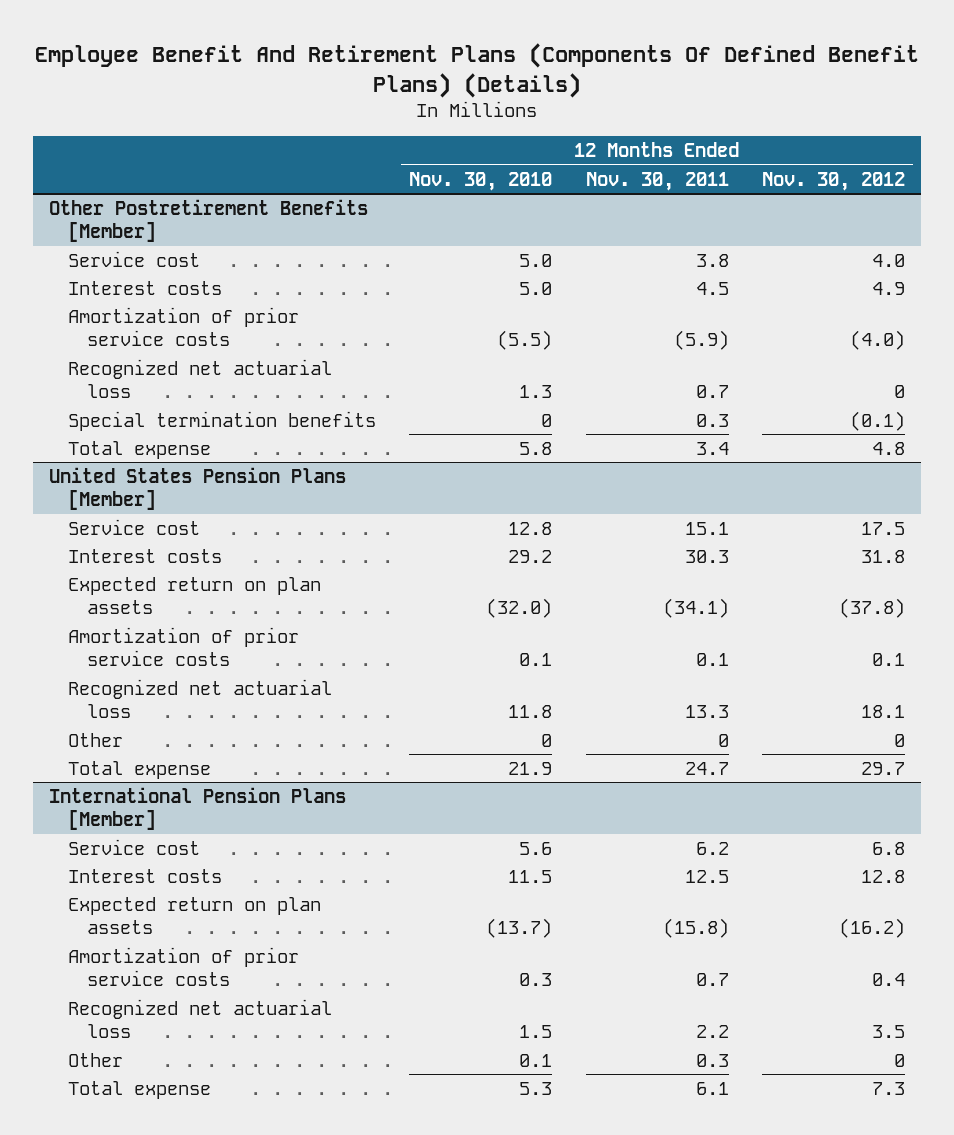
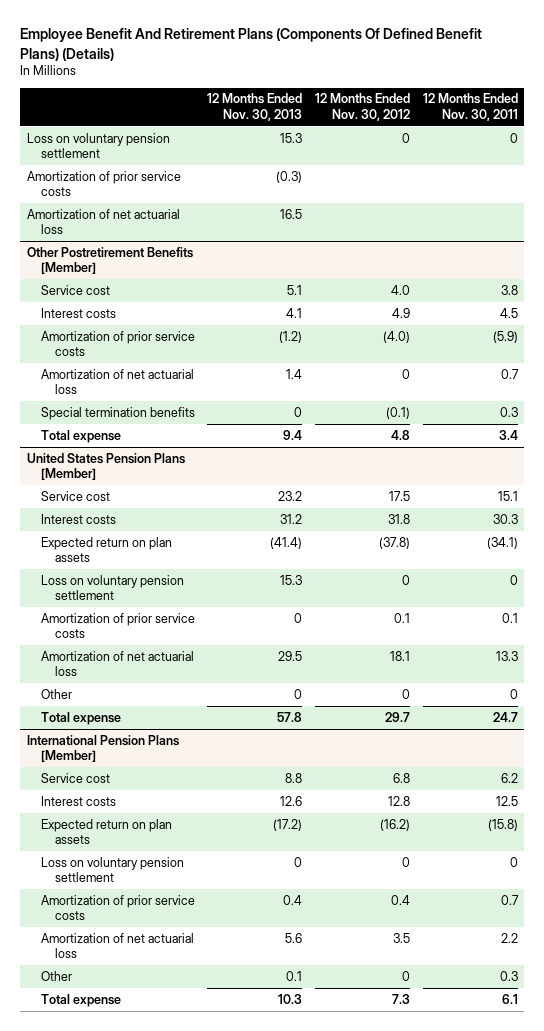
[409,171,553,191] Nov. 30, 2010 -> none
none -> [207,93,303,121] 12 Months Ended Nov. 30, 2013
none -> [26,132,170,159] Loss on voluntary pension settlement
none -> [26,170,181,197] Amortization of prior service costs
none -> [26,208,180,235] Amortization of net actuarial loss
[68,358,333,399] Recognized net actuarial loss -> [40,368,194,395] Amortization of net actuarial loss
none -> [40,574,184,601] Loss on voluntary pension settlement
[68,678,333,719] Recognized net actuarial loss -> [40,650,194,677] Amortization of net actuarial loss
none -> [40,856,184,883] Loss on voluntary pension settlement
[68,998,333,1039] Recognized net actuarial loss -> [40,932,194,959] Amortization of net actuarial loss

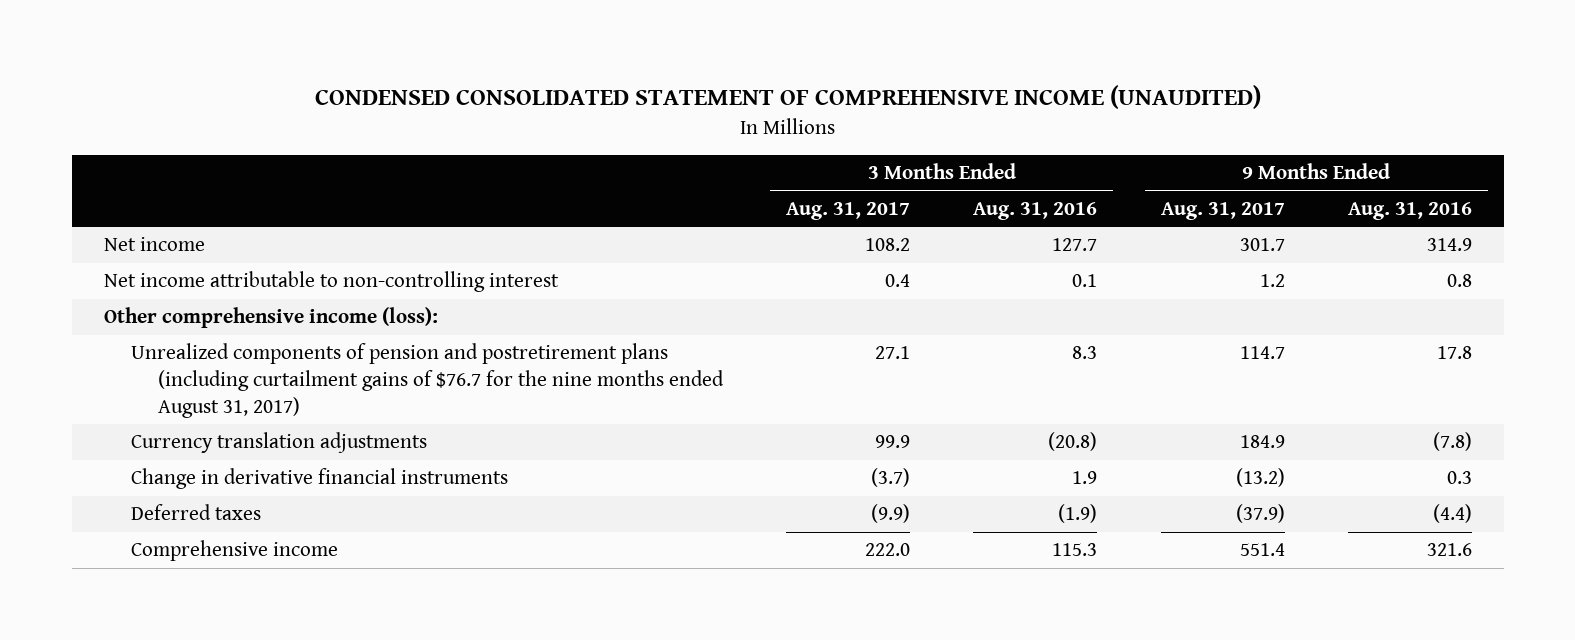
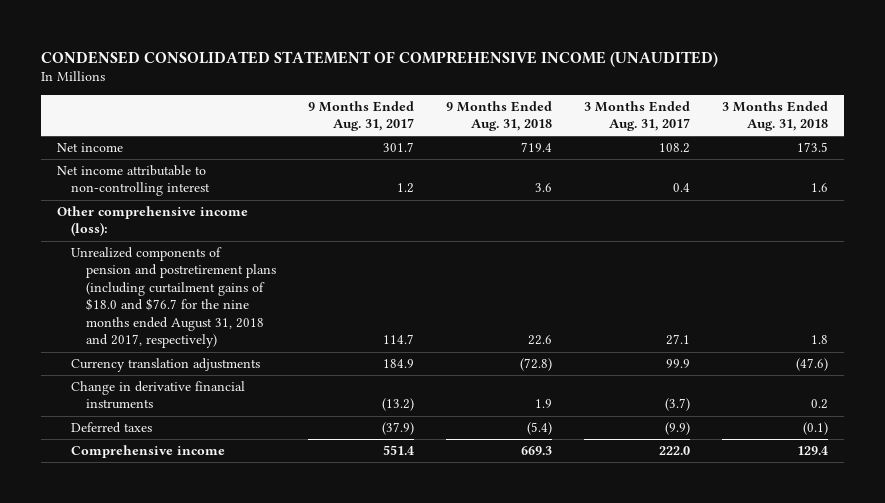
[973,201,1098,220] Aug. 31, 2016 -> none
[1347,201,1472,220] Aug. 31, 2016 -> none
none -> [445,100,552,132] 9 Months Ended Aug. 31, 2018
none -> [722,100,829,132] 3 Months Ended Aug. 31, 2018
[130,343,724,419] Unrealized components of pension and postretirement plans (including curtailment gains of $76.7 for the nine months ended August 31, 2017) -> [71,246,276,349] Unrealized components of pension and postretirement plans (including curtailment gains of $18.0 and $76.7 for the nine months ended August 31, 2018 and 2017, respectively)

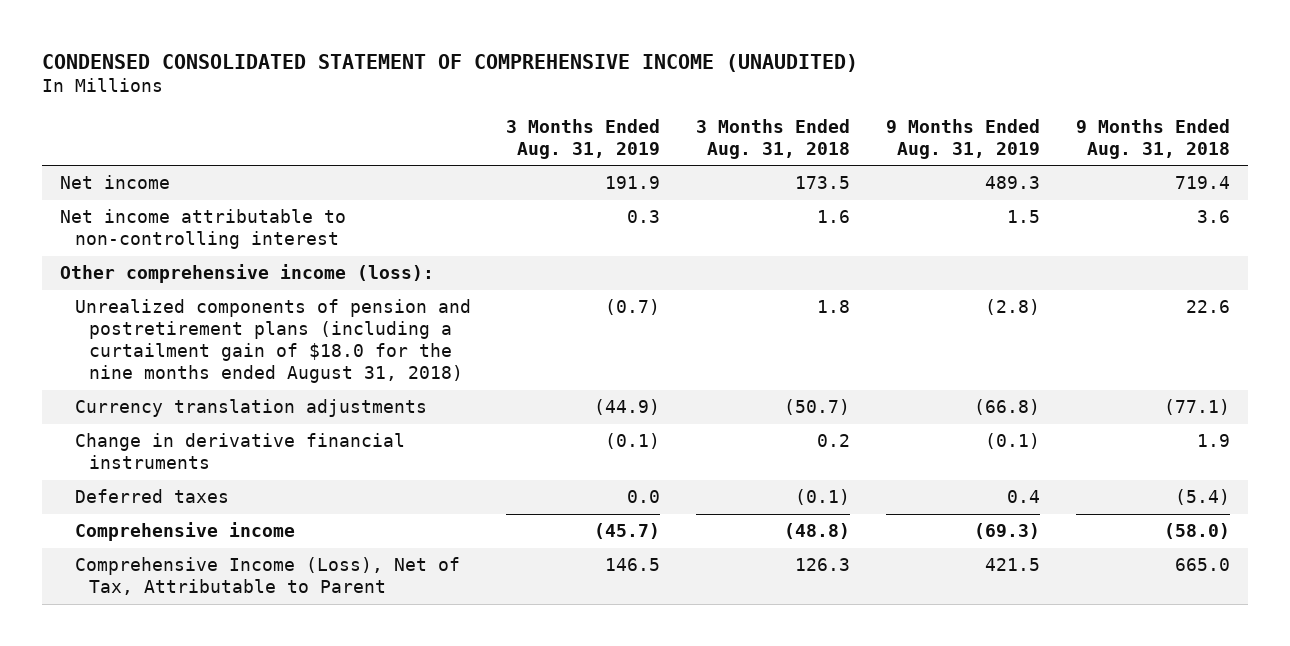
[307,100,414,132] 9 Months Ended Aug. 31, 2017 -> none
[583,100,690,132] 3 Months Ended Aug. 31, 2017 -> none
none -> [506,118,661,159] 3 Months Ended Aug. 31, 2019
none -> [885,118,1040,159] 9 Months Ended Aug. 31, 2019
[71,246,276,349] Unrealized components of pension and postretirement plans (including curtailment gains of $18.0 and $76.7 for the nine months ended August 31, 2018 and 2017, respectively) -> [74,299,471,384] Unrealized components of pension and postretirement plans (including a curtailment gain of $18.0 for the nine months ended August 31, 2018)
[519,357,552,371] (72.8) -> [1163,399,1230,416] (77.1)
[796,357,829,371] (47.6) -> [784,399,851,416] (50.7)
[520,445,552,455] 669.3 -> [1163,523,1230,540] (58.0)
[797,445,829,455] 129.4 -> [784,523,851,540] (48.8)
none -> [74,557,460,596] Comprehensive Income (Loss), Net of Tax, Attributable to Parent

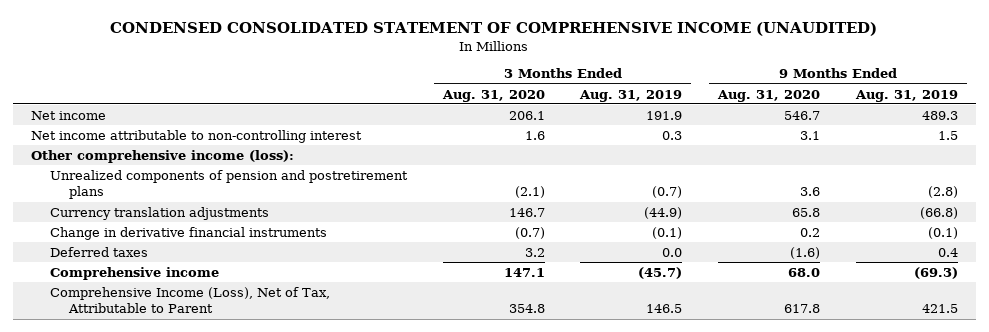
[696,118,851,159] 3 Months Ended Aug. 31, 2018 -> none
[1075,118,1230,159] 9 Months Ended Aug. 31, 2018 -> none
none -> [441,89,545,102] Aug. 31, 2020
none -> [717,89,821,102] Aug. 31, 2020
[74,299,471,384] Unrealized components of pension and postretirement plans (including a curtailment gain of $18.0 for the nine months ended August 31, 2018) -> [50,169,409,200] Unrealized components of pension and postretirement plans

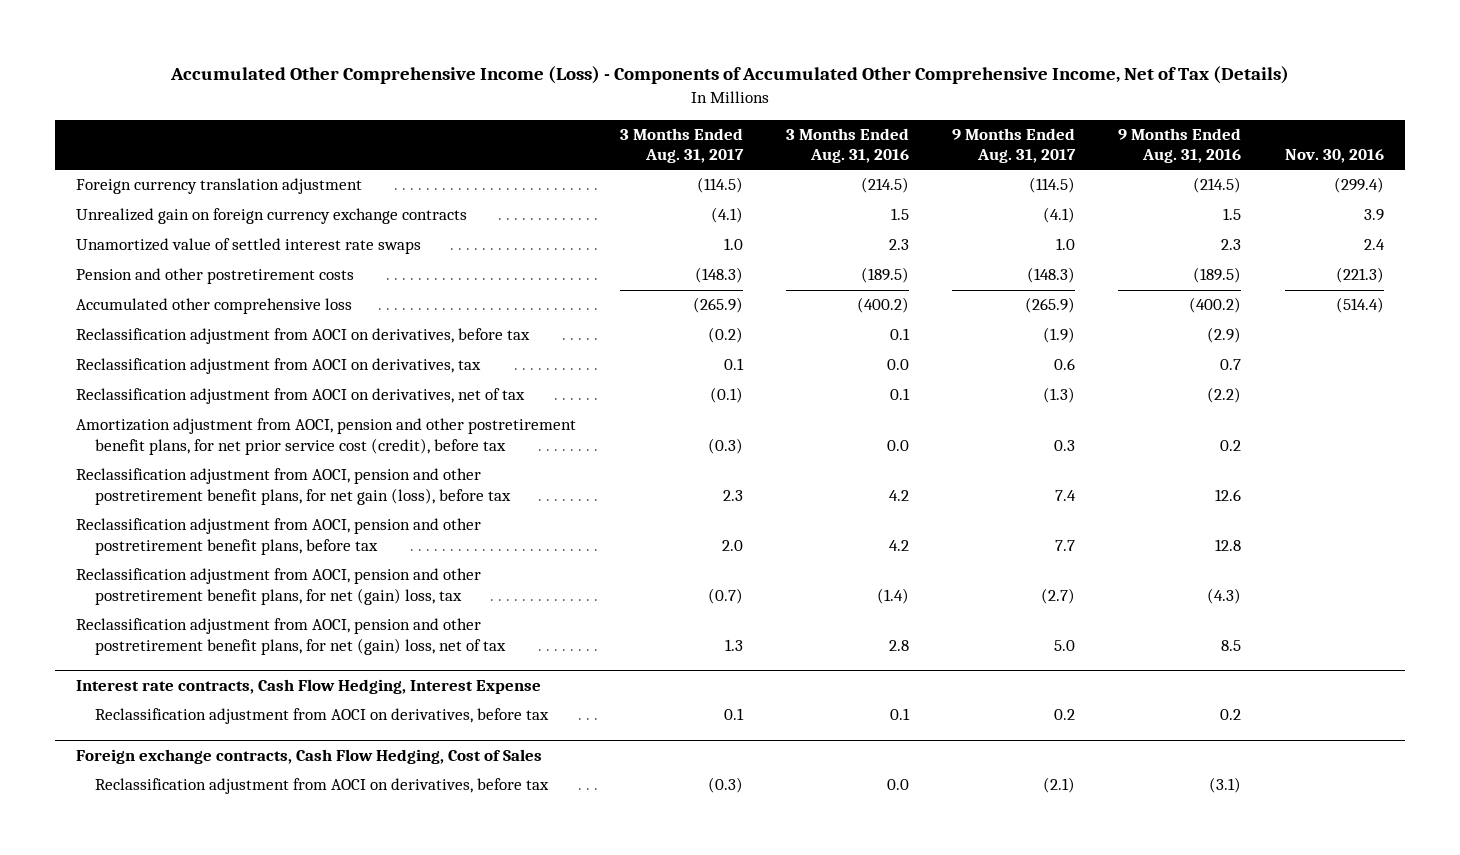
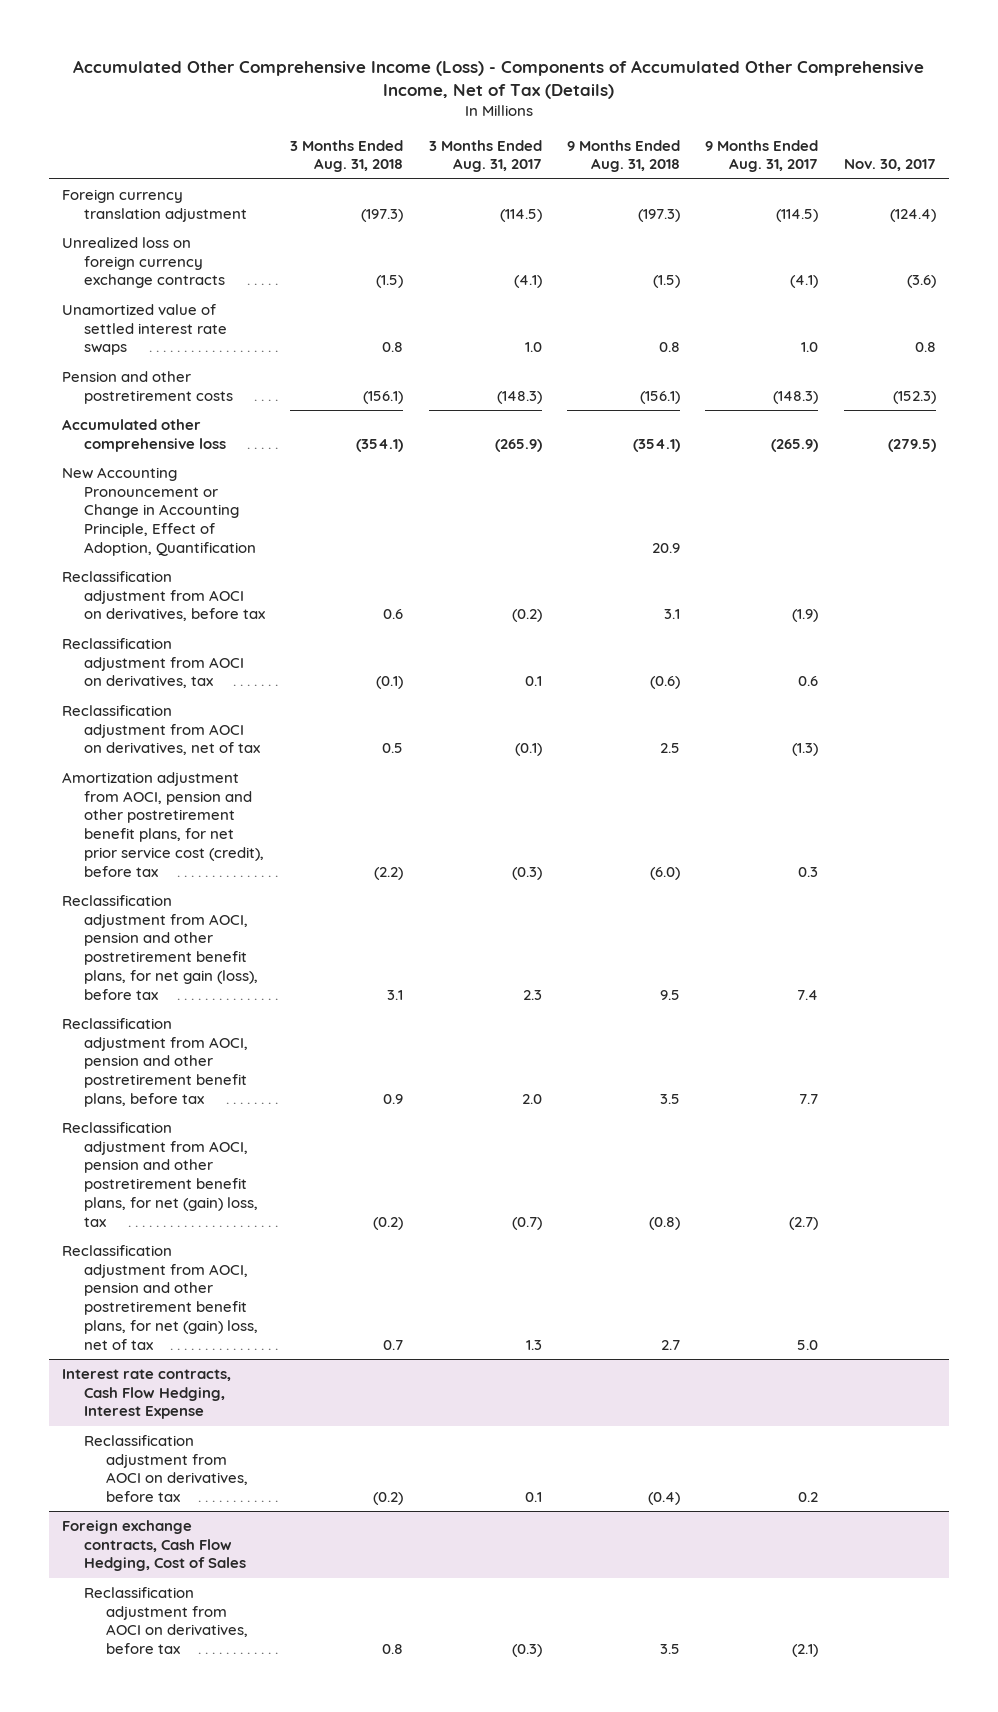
[785,128,909,164] 3 Months Ended Aug. 31, 2016 -> none
[1118,128,1242,164] 9 Months Ended Aug. 31, 2016 -> none
[1284,149,1384,164] Nov. 30, 2016 -> none
none -> [290,139,404,173] 3 Months Ended Aug. 31, 2018
none -> [567,139,681,173] 9 Months Ended Aug. 31, 2018
none -> [843,159,936,172] Nov. 30, 2017
[76,208,468,225] Unrealized gain on foreign currency exchange contracts -> [62,236,225,289] Unrealized loss on foreign currency exchange contracts
none -> [62,466,256,556] New Accounting Pronouncement or Change in Accounting Principle, Effect of Adoption, Quantification

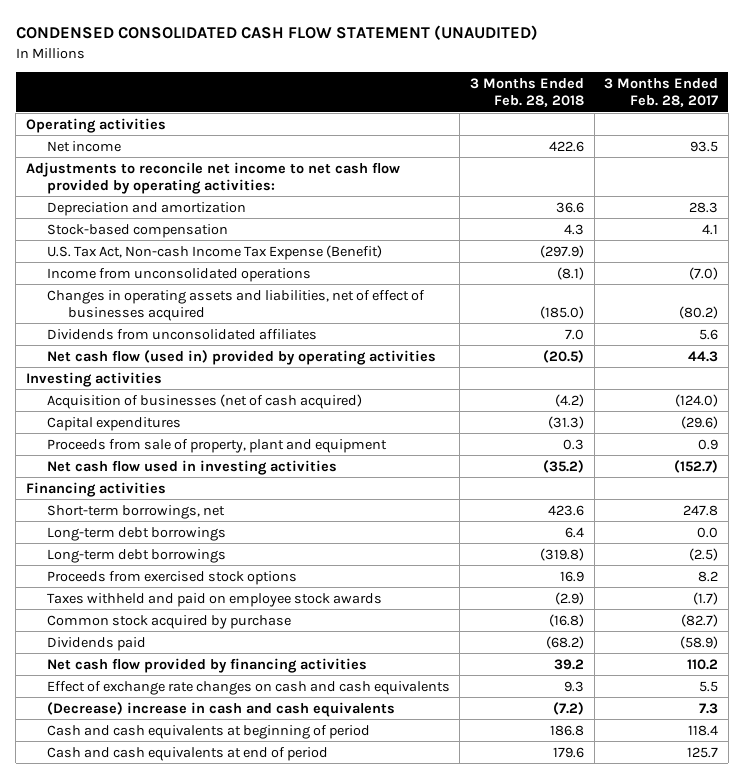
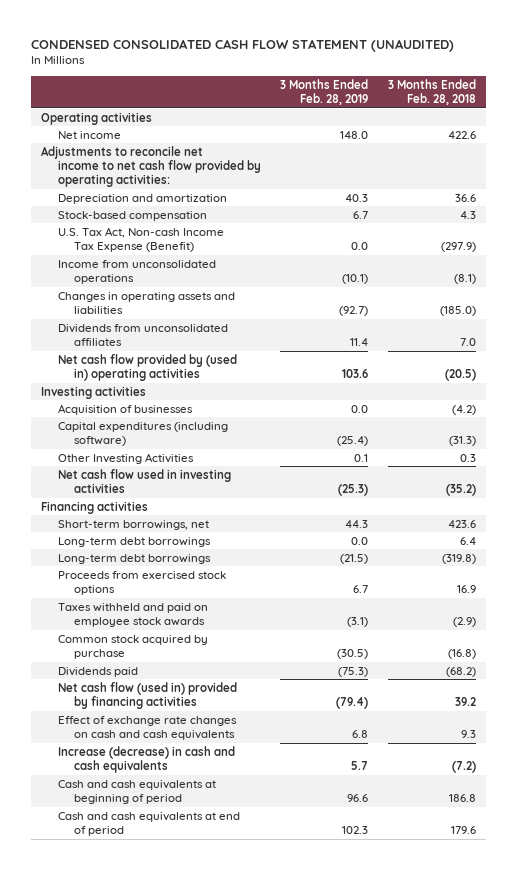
[604,77,719,108] 3 Months Ended Feb. 28, 2017 -> none
none -> [280,78,369,105] 3 Months Ended Feb. 28, 2019
[46,289,425,321] Changes in operating assets and liabilities, net of effect of businesses acquired -> [57,291,235,315] Changes in operating assets and liabilities
[46,349,436,365] Net cash flow (used in) provided by operating activities -> [57,353,237,382] Net cash flow provided by (used in) operating activities
[46,438,387,453] Proceeds from sale of property, plant and equipment -> none
[46,393,362,409] Acquisition of businesses (net of cash acquired) -> [57,403,193,415] Acquisition of businesses
[46,416,181,431] Capital expenditures -> [57,421,228,447] Capital expenditures (including software)
none -> [57,452,194,464] Other Investing Activities
[46,657,367,673] Net cash flow provided by financing activities -> [57,681,237,710] Net cash flow (used in) provided by financing activities
[46,701,395,717] (Decrease) increase in cash and cash equivalents -> [57,745,235,774] Increase (decrease) in cash and cash equivalents

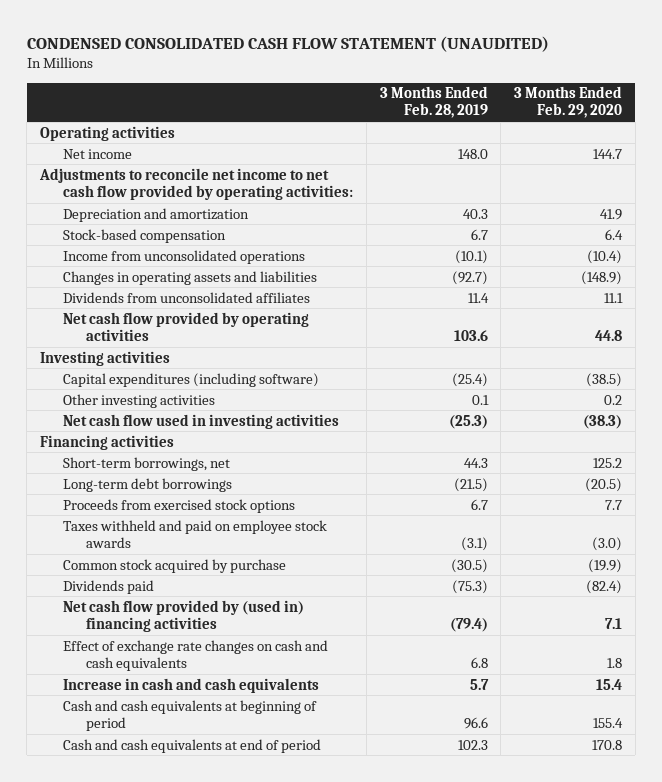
[388,78,477,105] 3 Months Ended Feb. 28, 2018 -> none
none -> [514,86,623,119] 3 Months Ended Feb. 29, 2020
[57,226,224,253] U.S. Tax Act, Non-cash Income Tax Expense (Benefit) -> none
[57,353,237,382] Net cash flow provided by (used in) operating activities -> [62,311,309,341] Net cash flow provided by operating activities
[57,403,193,415] Acquisition of businesses -> none
[57,452,194,464] Other Investing Activities -> [62,393,215,408] Other investing activities
[57,536,211,547] Long-term debt borrowings -> none
[57,681,237,710] Net cash flow (used in) provided by financing activities -> [62,599,304,632] Net cash flow provided by (used in) financing activities
[57,745,235,774] Increase (decrease) in cash and cash equivalents -> [62,677,319,693] Increase in cash and cash equivalents

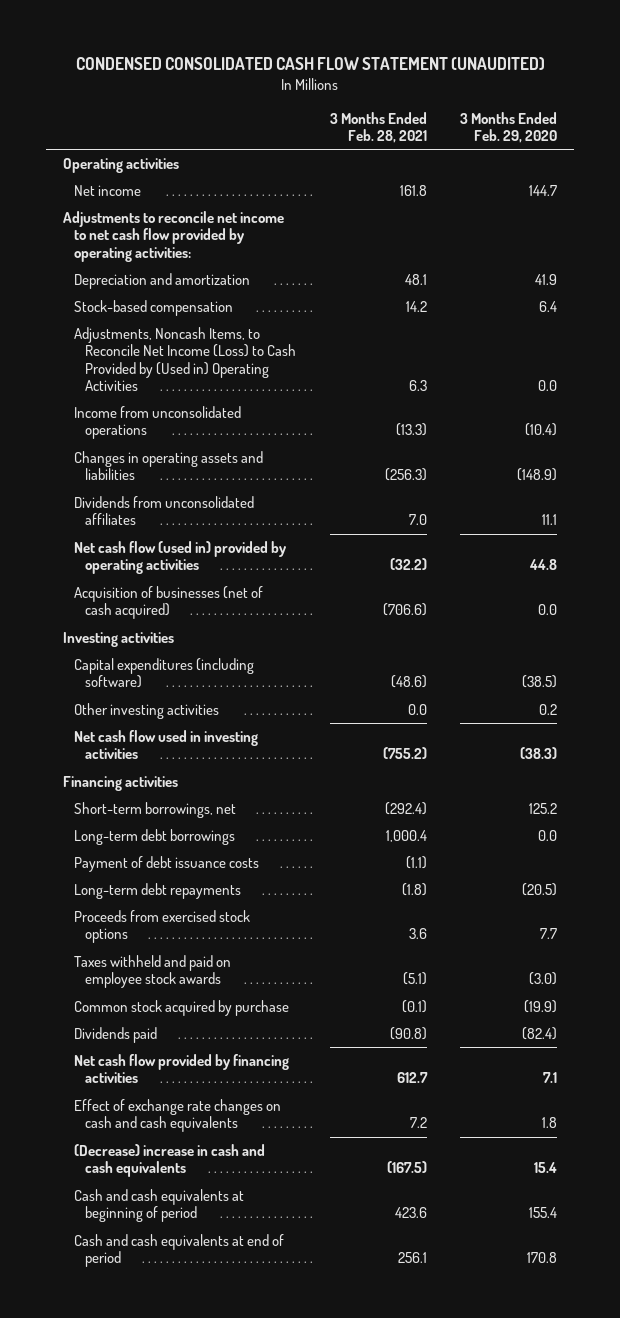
[379,86,488,119] 3 Months Ended Feb. 28, 2019 -> none
none -> [329,111,427,144] 3 Months Ended Feb. 28, 2021
none -> [74,327,297,392] Adjustments, Noncash Items, to Reconcile Net Income (Loss) to Cash Provided by (Used in) Operating Activities
[62,311,309,341] Net cash flow provided by operating activities -> [74,541,288,575] Net cash flow (used in) provided by operating activities
none -> [74,586,264,620] Acquisition of businesses (net of cash acquired)
[585,477,623,492] (20.5) -> [538,830,558,842] 0.0
none -> [74,856,260,873] Payment of debt issuance costs
none -> [74,883,242,900] Long-term debt repayments
[62,599,304,632] Net cash flow provided by (used in) financing activities -> [74,1054,290,1084] Net cash flow provided by financing activities
[62,677,319,693] Increase in cash and cash equivalents -> [74,1144,266,1178] (Decrease) increase in cash and cash equivalents

